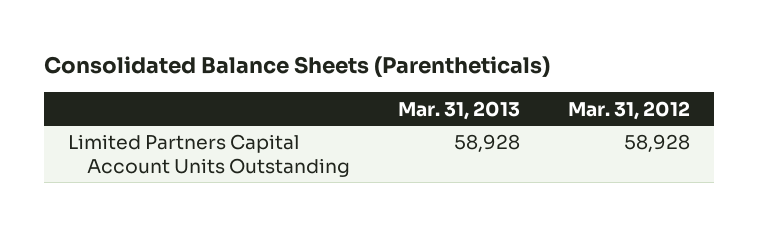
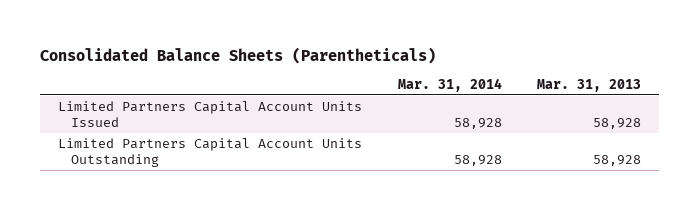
[568,100,691,120] Mar. 31, 2012 -> none
none -> [397,77,502,92] Mar. 31, 2014
none -> [57,101,362,128] Limited Partners Capital Account Units Issued

